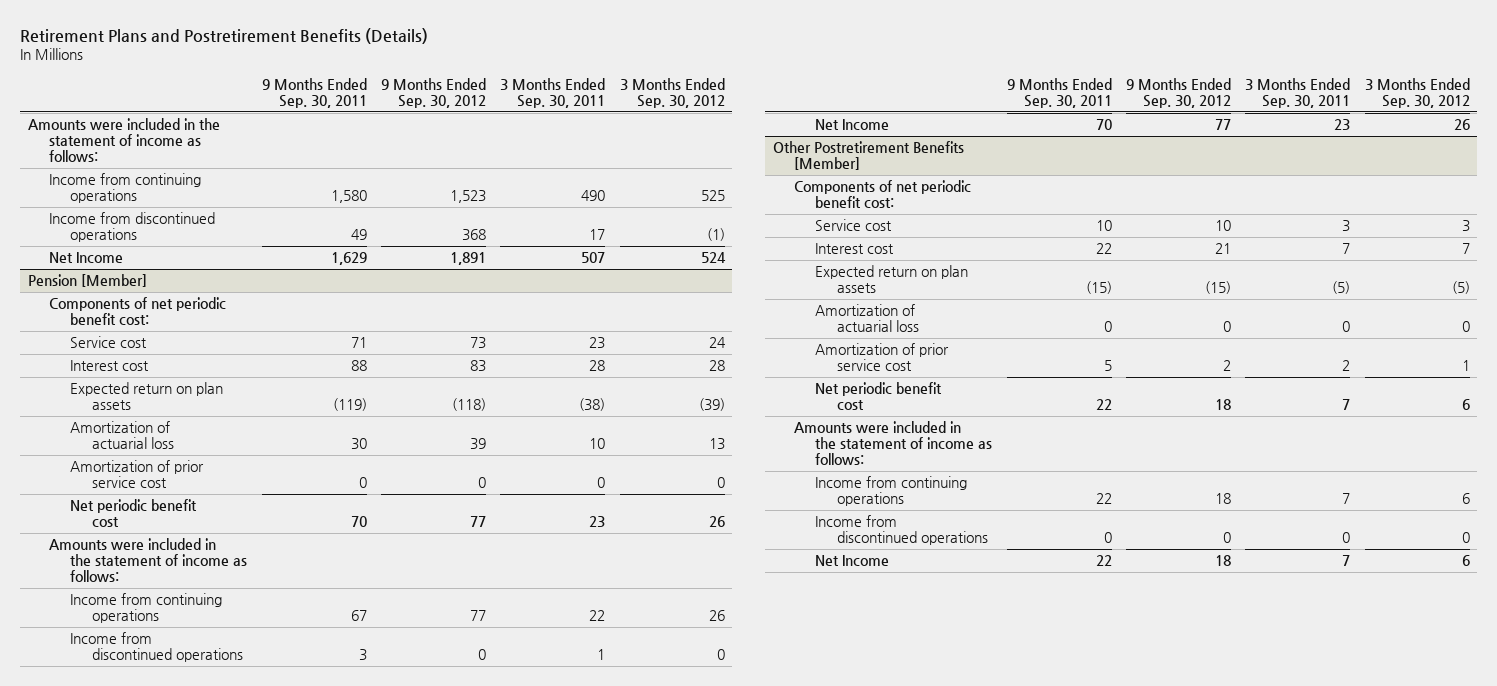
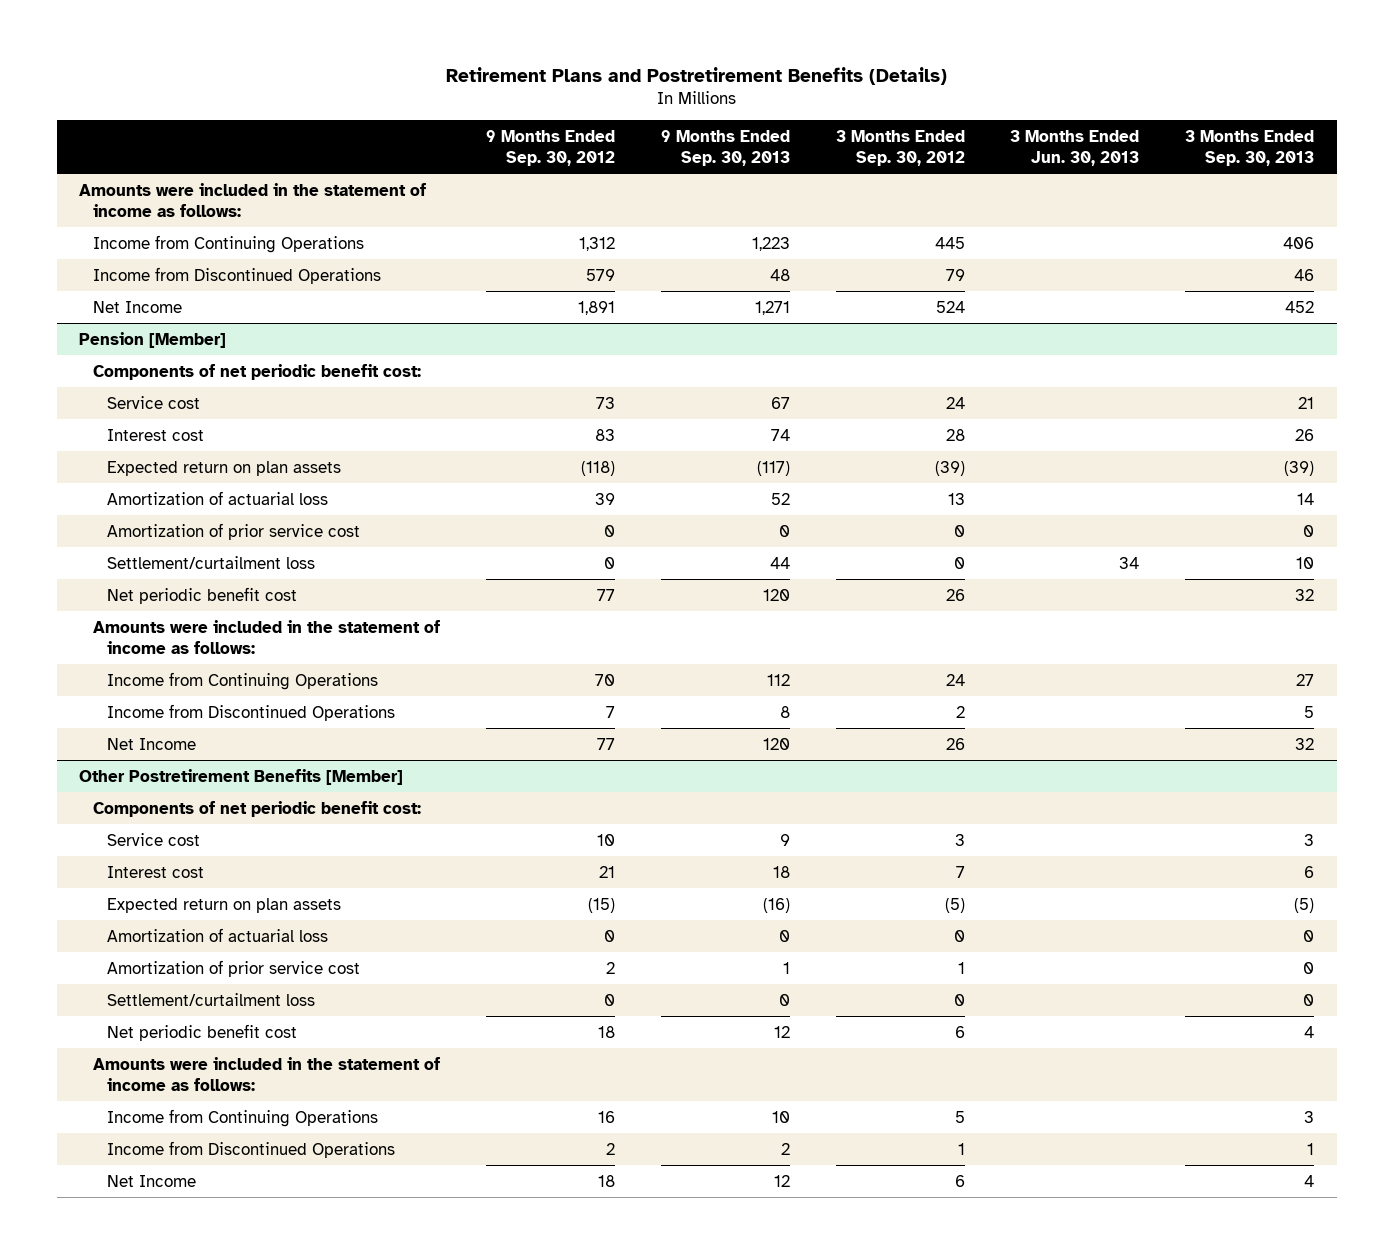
[261,77,367,108] 9 Months Ended Sep. 30, 2011 -> none
[500,77,606,108] 3 Months Ended Sep. 30, 2011 -> none
none -> [660,129,790,166] 9 Months Ended Sep. 30, 2013
none -> [1010,129,1140,166] 3 Months Ended Jun. 30, 2013
none -> [1185,129,1315,166] 3 Months Ended Sep. 30, 2013
[48,173,201,204] Income from continuing operations -> [93,234,365,253] Income from Continuing Operations
[450,190,487,204] 1,523 -> [579,236,616,251] 1,312
[700,190,725,202] 525 -> [934,236,965,249] 445
[48,212,215,243] Income from discontinued operations -> [93,266,382,284] Income from Discontinued Operations
[462,229,487,242] 368 -> [586,268,616,281] 579
[706,228,725,242] (1) -> [945,268,965,281] 79
none -> [107,555,316,569] Settlement/curtailment loss
[70,593,223,624] Income from continuing operations -> [107,671,379,690] Income from Continuing Operations
[470,610,487,622] 77 -> [595,673,616,686] 70
[708,610,725,622] 26 -> [945,673,965,686] 24
[70,632,243,663] Income from discontinued operations -> [107,703,396,721] Income from Discontinued Operations
[478,649,487,661] 0 -> [606,705,616,718] 7
[716,649,725,661] 0 -> [955,705,965,718] 2
none -> [107,992,316,1006] Settlement/curtailment loss
[815,476,968,507] Income from continuing operations -> [107,1108,379,1127] Income from Continuing Operations
[1214,493,1231,505] 18 -> [598,1110,616,1123] 16
[1461,493,1470,505] 6 -> [954,1110,965,1123] 5
[815,515,988,546] Income from discontinued operations -> [107,1140,396,1158] Income from Discontinued Operations
[1222,532,1231,544] 0 -> [606,1142,616,1155] 2
[1461,532,1470,544] 0 -> [957,1142,965,1155] 1

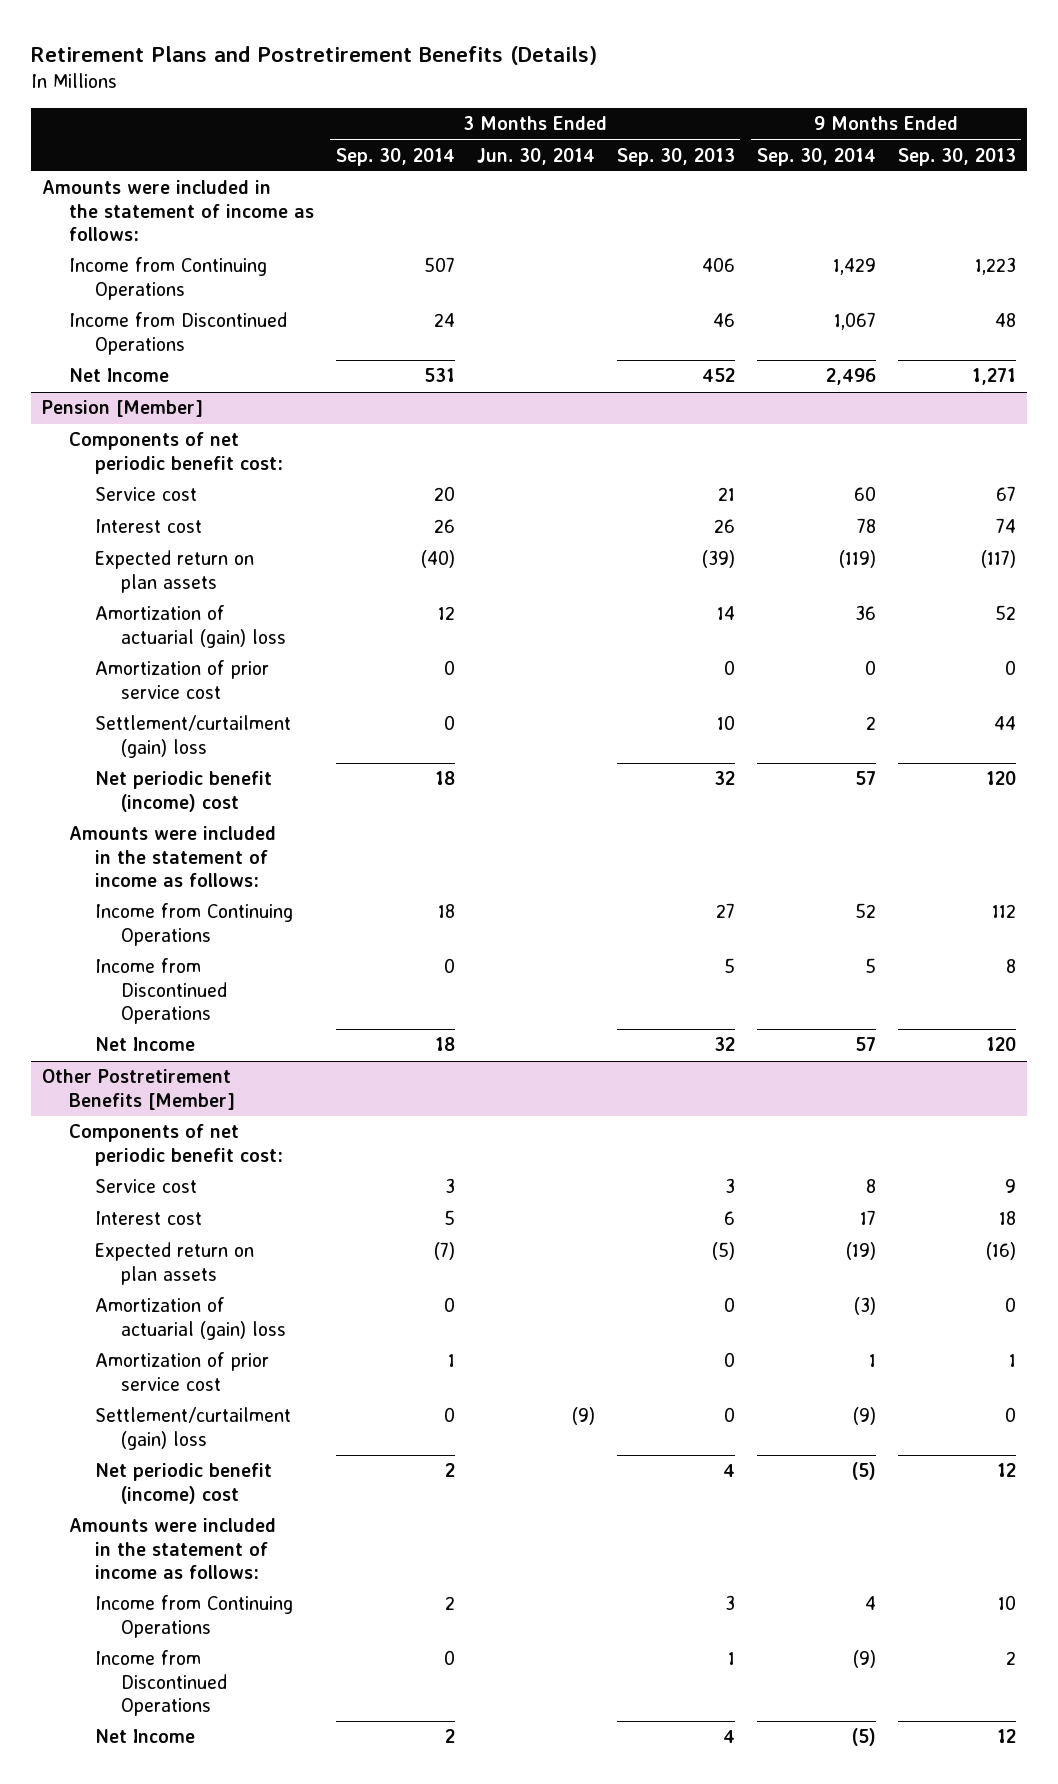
[486,129,616,166] 9 Months Ended Sep. 30, 2012 -> none
[835,129,965,166] 3 Months Ended Sep. 30, 2012 -> none
[1010,129,1140,166] 3 Months Ended Jun. 30, 2013 -> none
none -> [335,147,455,166] Sep. 30, 2014
none -> [476,147,595,165] Jun. 30, 2014
none -> [756,147,876,166] Sep. 30, 2014
[107,490,329,505] Amortization of actuarial loss -> [94,605,286,648] Amortization of actuarial (gain) loss
[107,555,316,569] Settlement/curtailment loss -> [94,715,291,758] Settlement/curtailment (gain) loss
[107,586,298,604] Net periodic benefit cost -> [94,771,272,812] Net periodic benefit (income) cost
[107,927,329,942] Amortization of actuarial loss -> [94,1297,286,1340] Amortization of actuarial (gain) loss
[107,992,316,1006] Settlement/curtailment loss -> [94,1407,291,1450] Settlement/curtailment (gain) loss
[107,1023,298,1041] Net periodic benefit cost -> [94,1463,272,1504] Net periodic benefit (income) cost

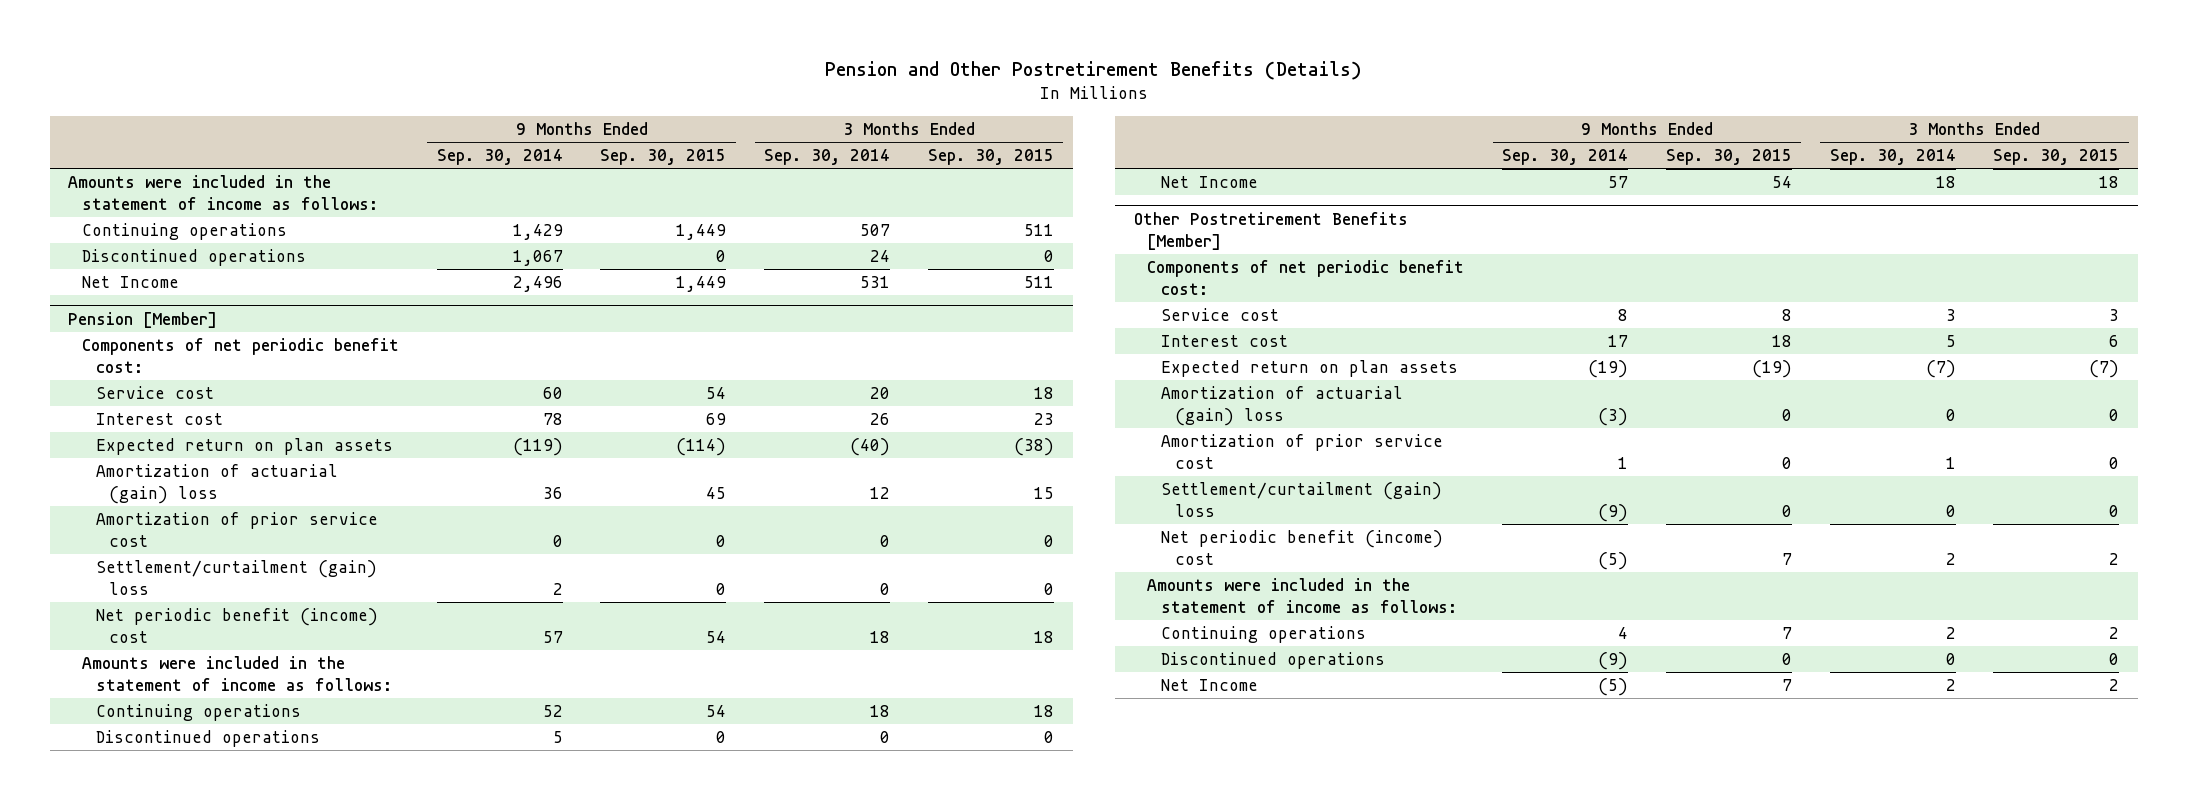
[31,45,598,65] Retirement Plans and Postretirement Benefits (Details) -> [824,60,1362,80] Pension and Other Postretirement Benefits (Details)
[476,147,595,165] Jun. 30, 2014 -> none
[616,147,735,166] Sep. 30, 2013 -> none
[897,147,1016,166] Sep. 30, 2013 -> none
none -> [600,149,727,166] Sep. 30, 2015
none -> [927,149,1054,166] Sep. 30, 2015
[68,257,267,300] Income from Continuing Operations -> [82,223,288,241] Continuing operations
[68,312,287,355] Income from Discontinued Operations -> [82,249,307,267] Discontinued operations
[94,903,293,946] Income from Continuing Operations -> [95,704,301,722] Continuing operations
[94,958,227,1025] Income from Discontinued Operations -> [95,730,320,748] Discontinued operations
[94,1595,293,1638] Income from Continuing Operations -> [1161,626,1367,644] Continuing operations
[94,1650,227,1717] Income from Discontinued Operations -> [1161,652,1386,670] Discontinued operations

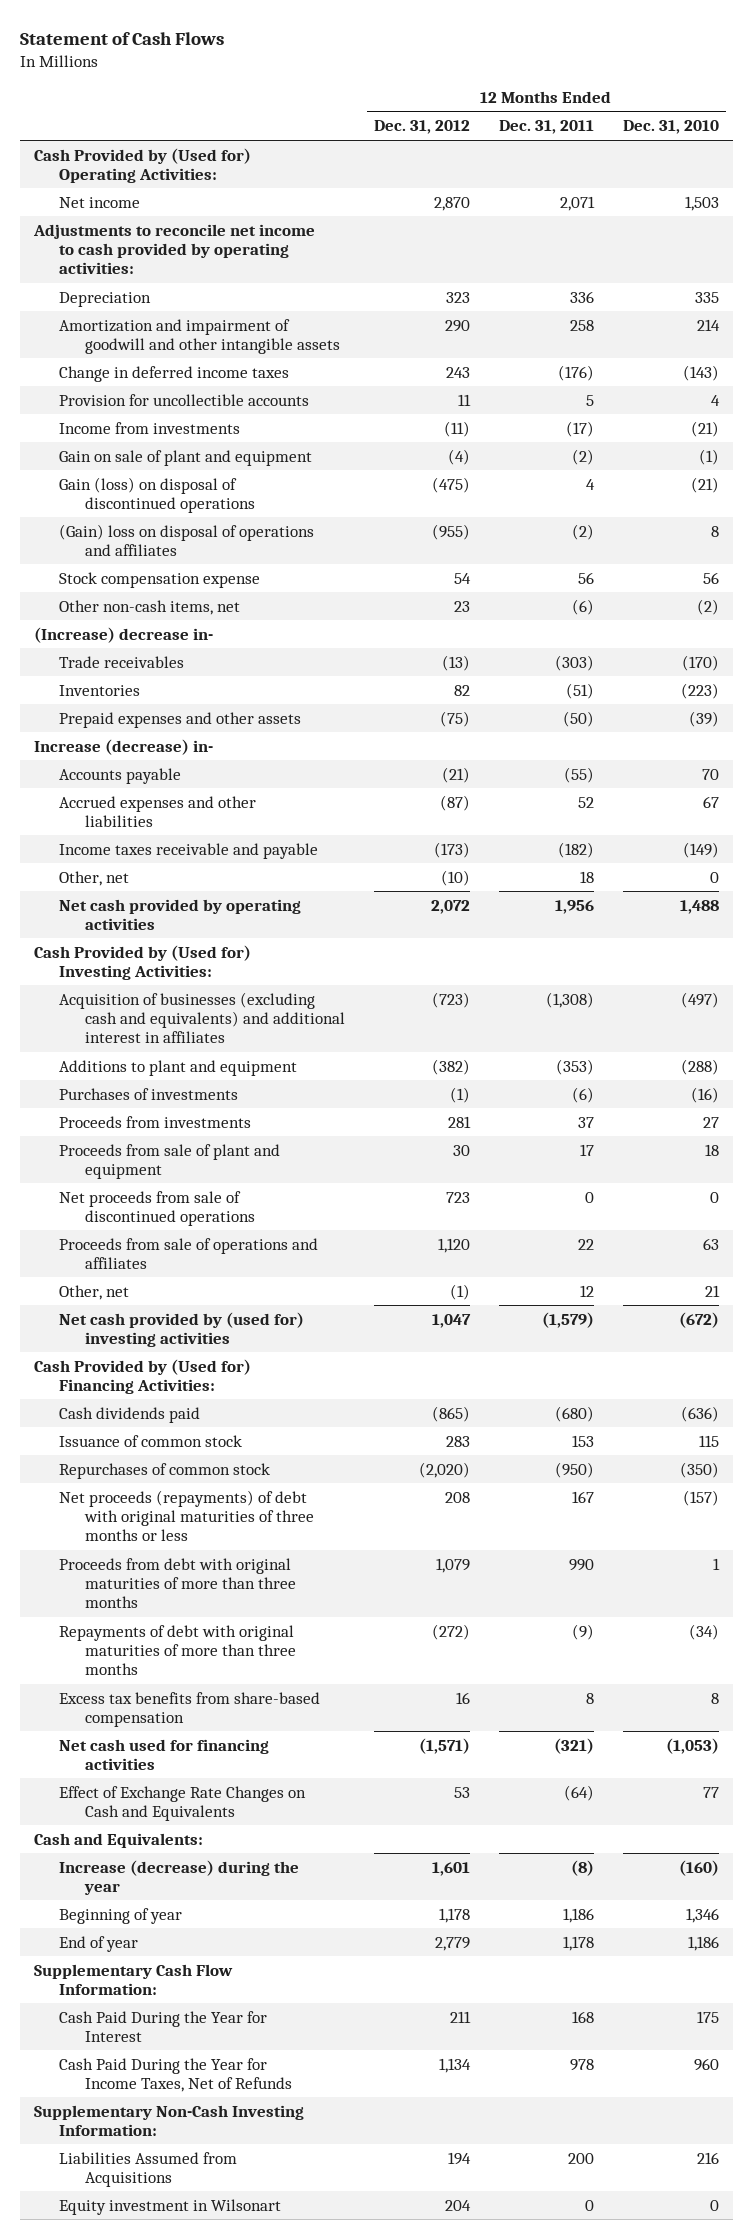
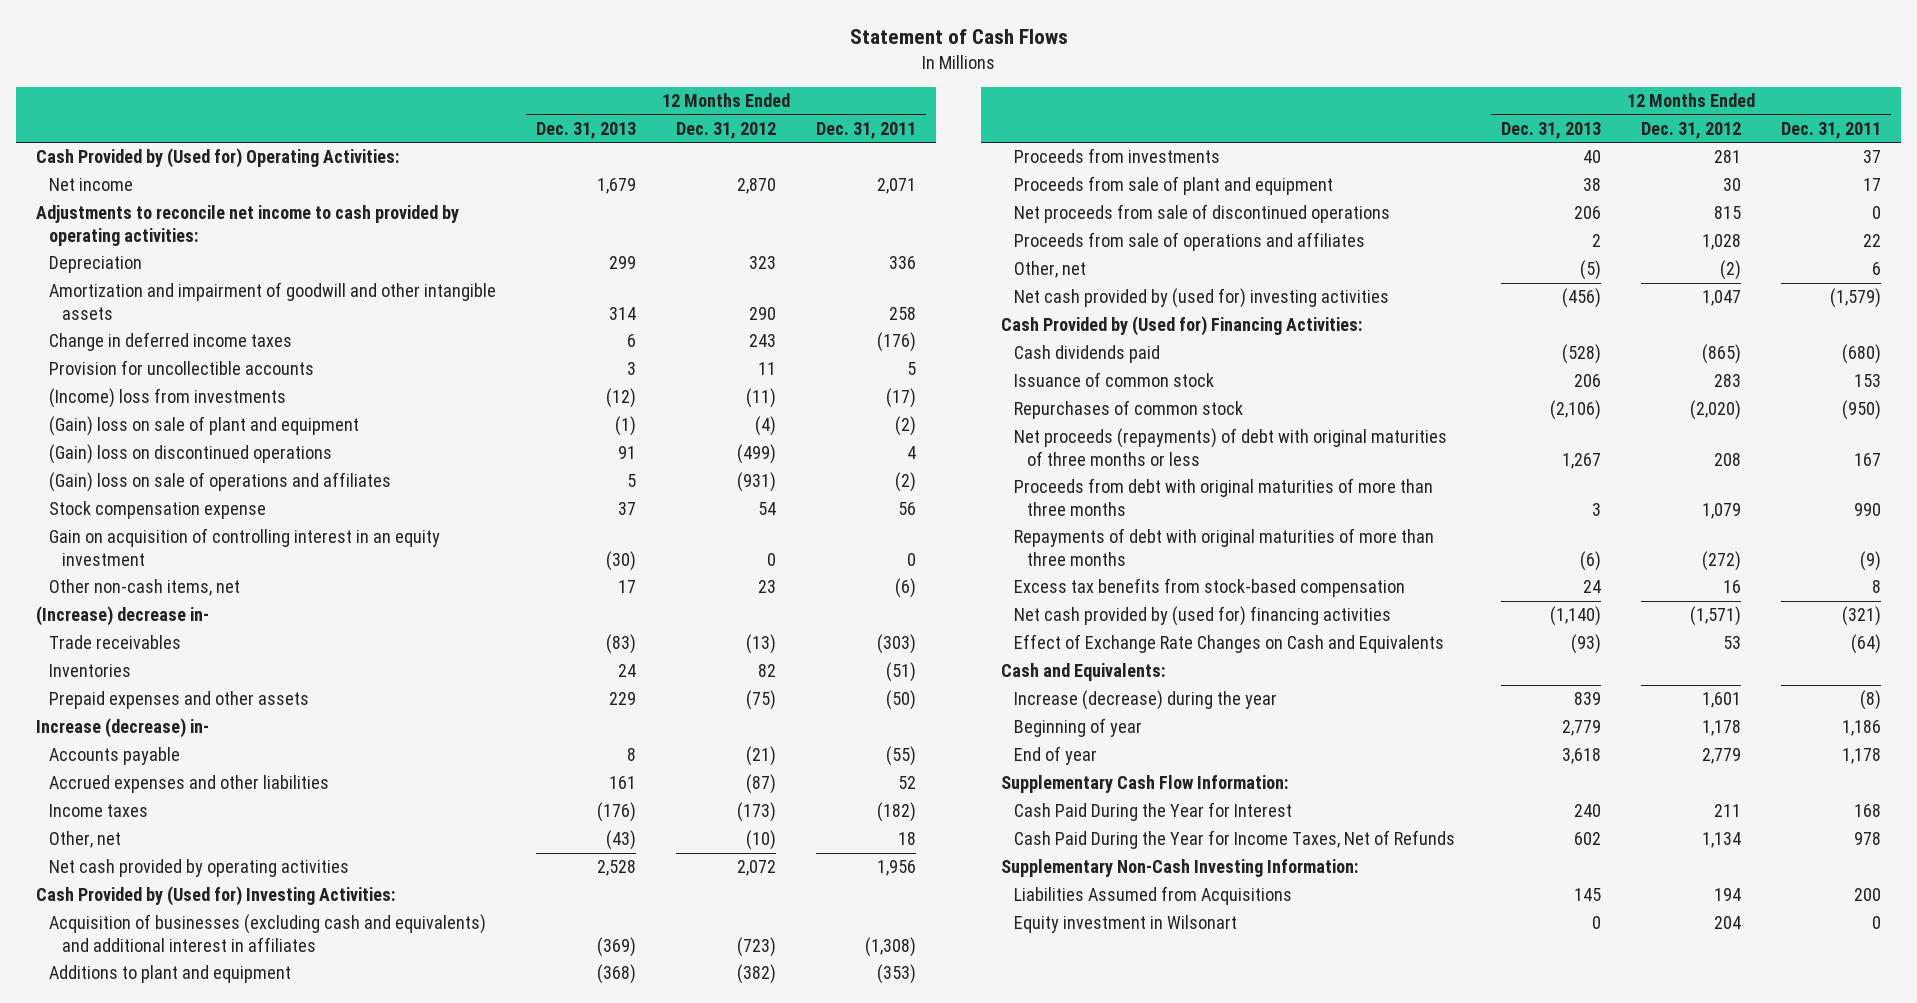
[622,120,719,135] Dec. 31, 2010 -> none
none -> [535,121,636,139] Dec. 31, 2013
[59,421,241,434] Income from investments -> [48,388,286,409] (Income) loss from investments
[59,449,313,466] Gain on sale of plant and equipment -> [48,416,359,437] (Gain) loss on sale of plant and equipment
[59,476,255,513] Gain (loss) on disposal of discontinued operations -> [48,444,332,465] (Gain) loss on discontinued operations
[431,476,470,493] (475) -> [736,444,776,465] (499)
[59,523,315,556] (Gain) loss on disposal of operations and affiliates -> [48,472,391,493] (Gain) loss on sale of operations and affiliates
[431,523,470,540] (955) -> [736,472,776,493] (931)
none -> [48,528,440,566] Gain on acquisition of controlling interest in an equity investment
[59,842,319,859] Income taxes receivable and payable -> [48,804,148,818] Income taxes
[59,1087,239,1100] Purchases of investments -> none
[445,1191,470,1203] 723 -> [1714,206,1742,220] 815
[437,1237,470,1253] 1,120 -> [1702,234,1742,251] 1,028
[449,1283,470,1300] (1) -> [1720,260,1742,281] (2)
[579,1284,594,1297] 12 -> [1872,262,1882,276] 6
[59,1691,321,1727] Excess tax benefits from share-based compensation -> [1014,578,1406,598] Excess tax benefits from stock-based compensation
[59,1738,270,1770] Net cash used for financing activities -> [1014,606,1392,627] Net cash provided by (used for) financing activities

